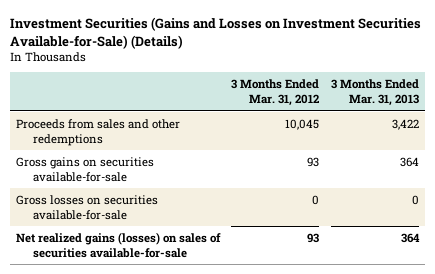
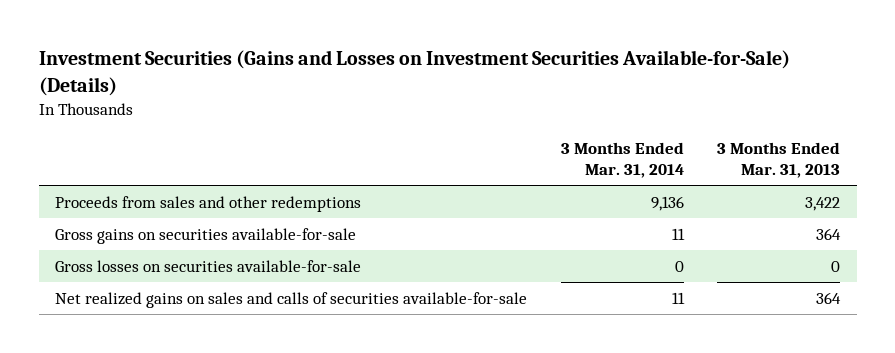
[231,79,320,107] 3 Months Ended Mar. 31, 2012 -> none
none -> [560,141,684,179] 3 Months Ended Mar. 31, 2014
[15,231,221,258] Net realized gains (losses) on sales of securities available-for-sale -> [55,291,528,308] Net realized gains on sales and calls of securities available-for-sale

